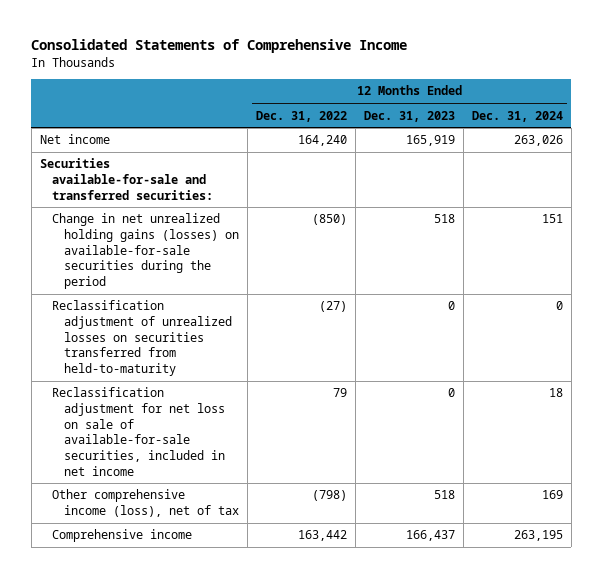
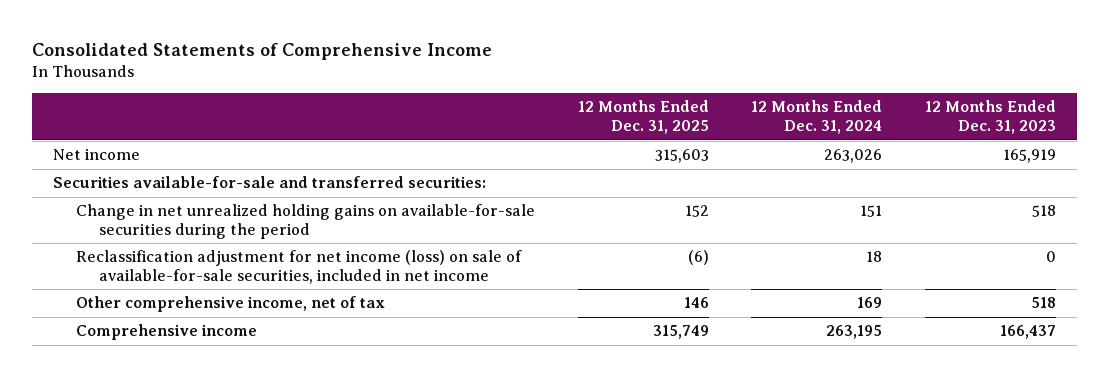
[256,110,348,122] Dec. 31, 2022 -> none
none -> [577,100,709,135] 12 Months Ended Dec. 31, 2025
[52,300,233,377] Reclassification adjustment of unrealized losses on securities transferred from held-to-maturity -> none
[52,213,240,290] Change in net unrealized holding gains (losses) on available-for-sale securities during the period -> [76,204,536,240] Change in net unrealized holding gains on available-for-sale securities during the period
[52,387,226,476] Reclassification adjustment for net loss on sale of available-for-sale securities, included in net income -> [76,250,523,285] Reclassification adjustment for net income (loss) on sale of available-for-sale securities, included in net income
[52,489,240,518] Other comprehensive income (loss), net of tax -> [76,296,386,313] Other comprehensive income, net of tax

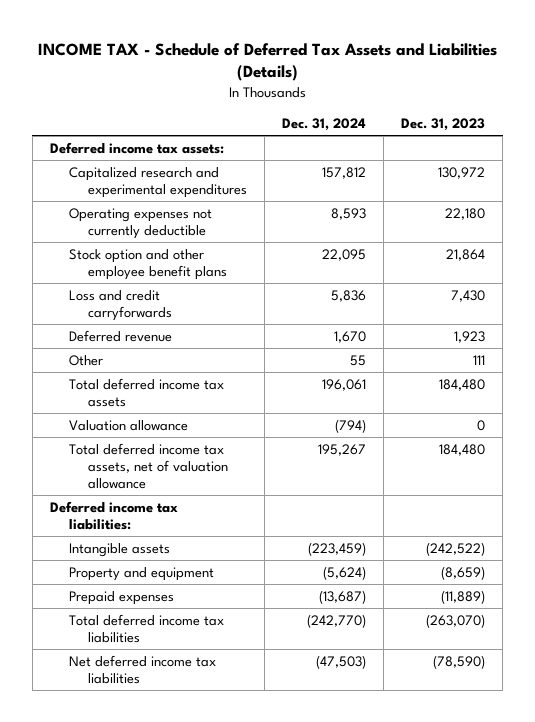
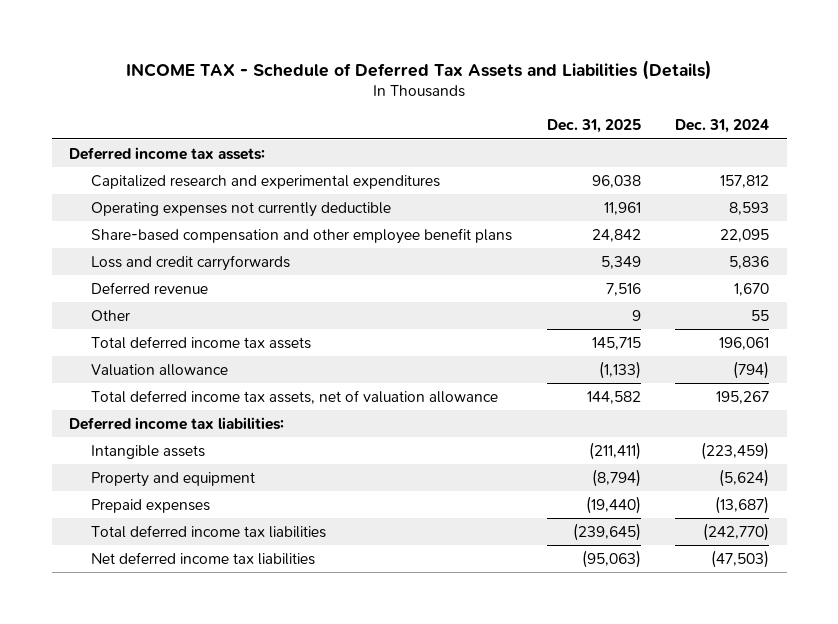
[401,118,486,132] Dec. 31, 2023 -> none
none -> [546,119,641,134] Dec. 31, 2025
[69,248,228,280] Stock option and other employee benefit plans -> [91,227,513,244] Share-based compensation and other employee benefit plans

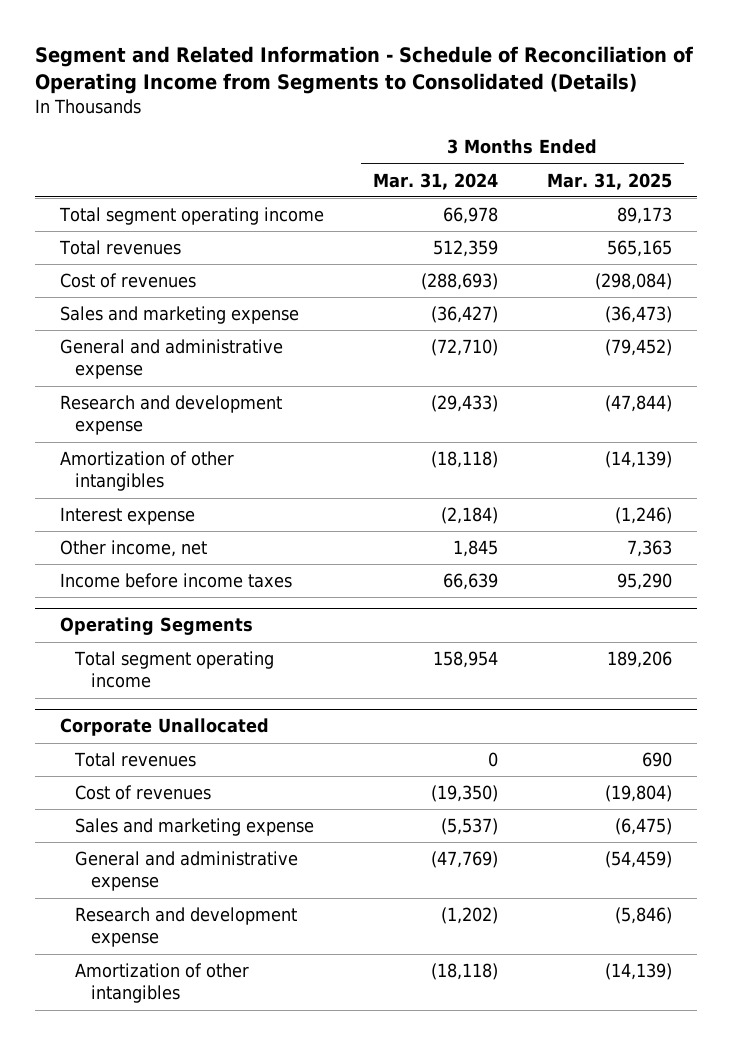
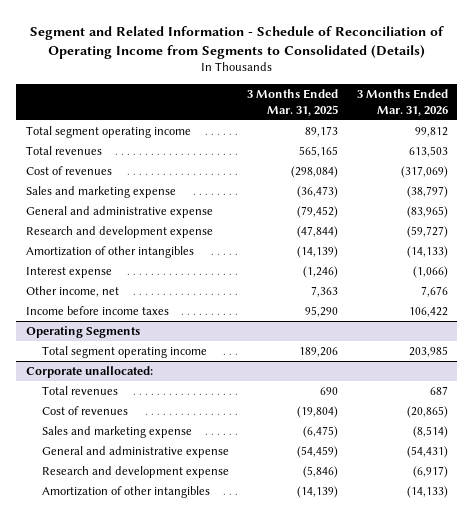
[372,172,498,190] Mar. 31, 2024 -> none
none -> [356,88,448,116] 3 Months Ended Mar. 31, 2026
[59,718,269,737] Corporate Unallocated -> [25,366,153,379] Corporate unallocated:

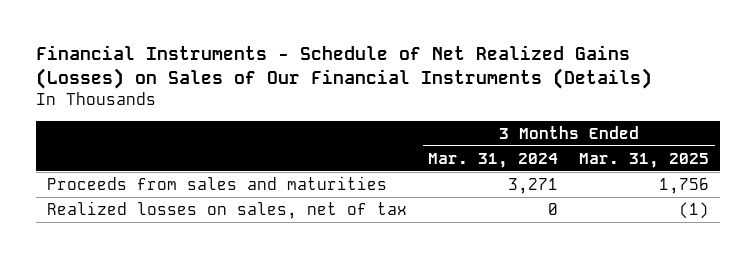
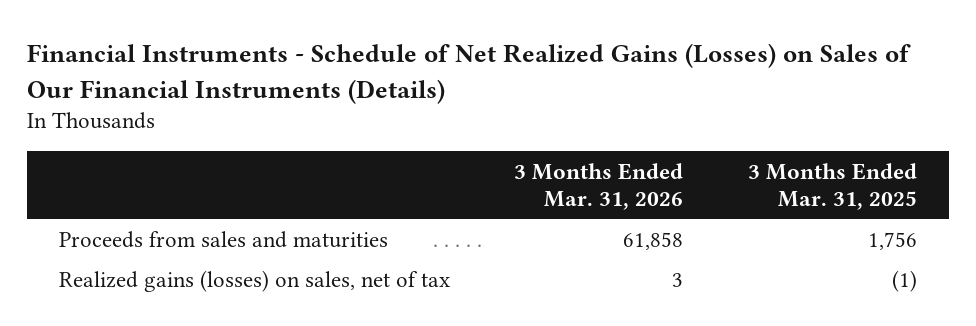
[428,152,559,168] Mar. 31, 2024 -> none
none -> [514,162,684,210] 3 Months Ended Mar. 31, 2026
[46,200,407,219] Realized losses on sales, net of tax -> [58,269,450,292] Realized gains (losses) on sales, net of tax

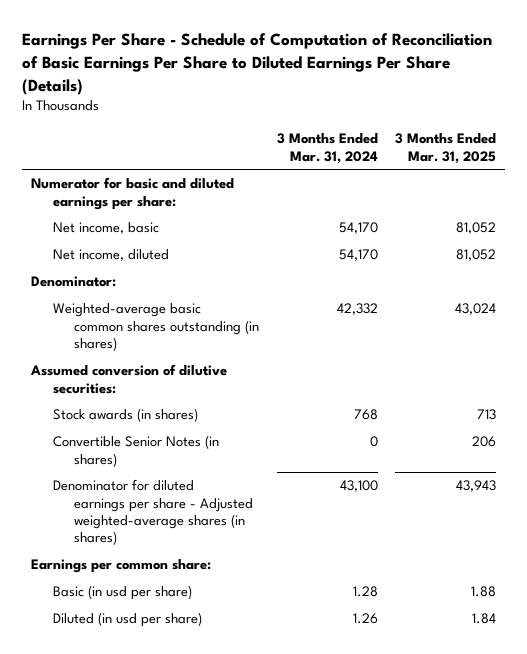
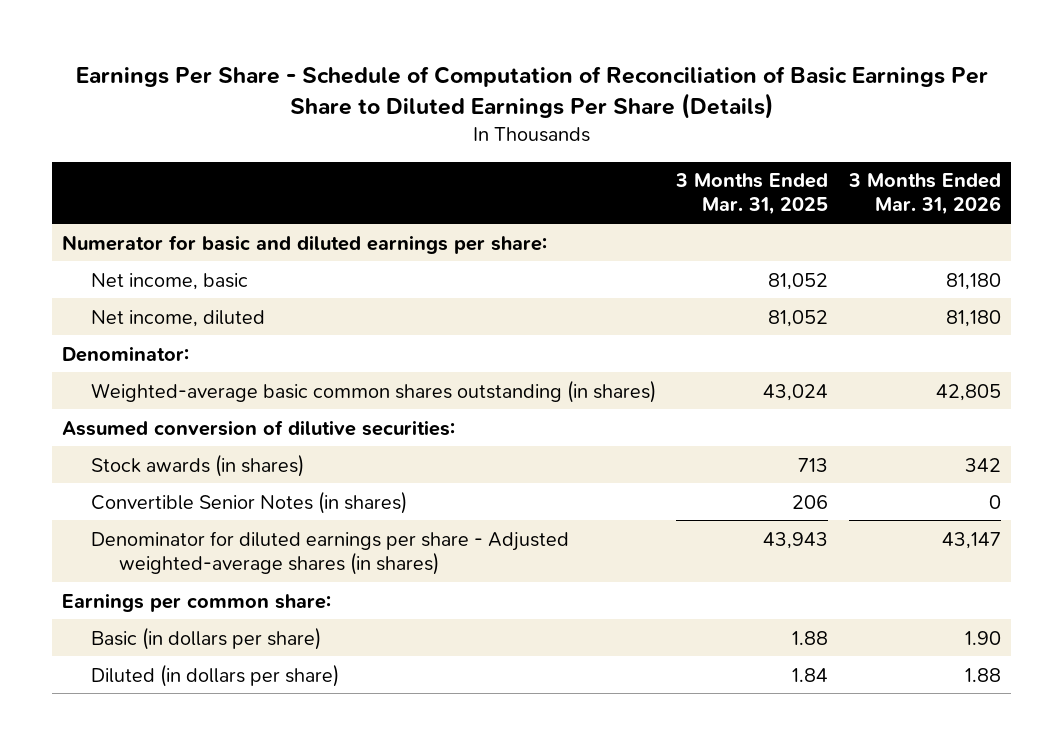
[276,133,378,164] 3 Months Ended Mar. 31, 2024 -> none
none -> [847,173,1001,216] 3 Months Ended Mar. 31, 2026
[52,585,192,601] Basic (in usd per share) -> [90,626,321,650] Basic (in dollars per share)
[52,612,202,628] Diluted (in usd per share) -> [90,663,339,687] Diluted (in dollars per share)

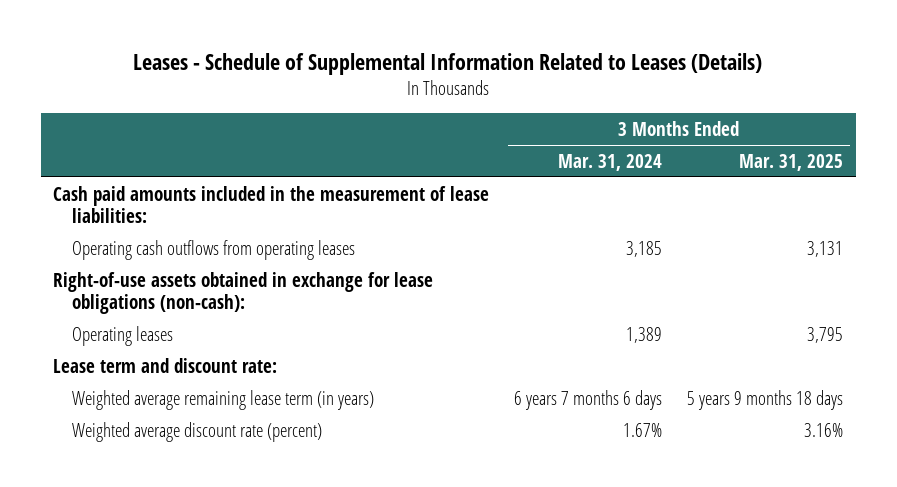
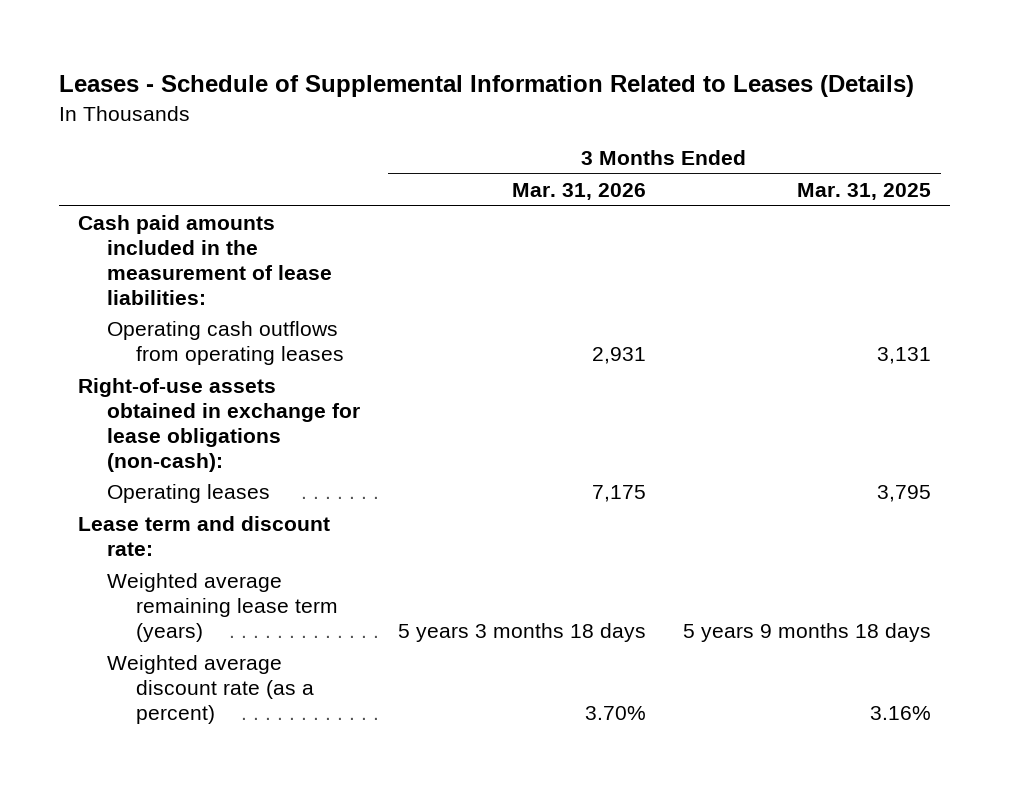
[558,153,663,171] Mar. 31, 2024 -> none
none -> [511,183,646,201] Mar. 31, 2026
[72,389,375,410] Weighted average remaining lease term (in years) -> [106,573,338,642] Weighted average remaining lease term (years)
[72,421,323,442] Weighted average discount rate (percent) -> [106,655,314,724] Weighted average discount rate (as a percent)

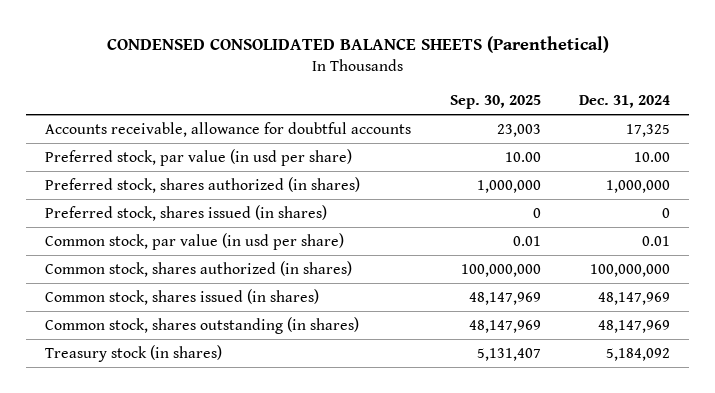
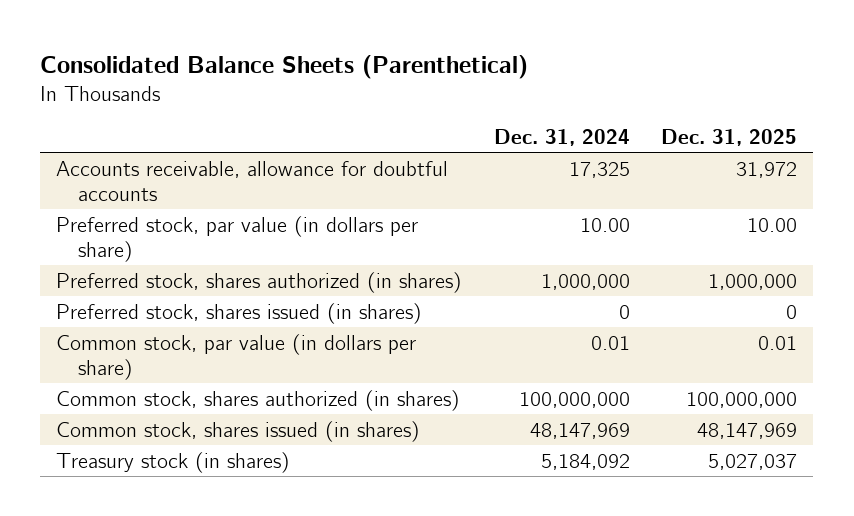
[106,35,609,53] CONDENSED CONSOLIDATED BALANCE SHEETS (Parenthetical) -> [40,54,529,79] Consolidated Balance Sheets (Parenthetical)
[449,94,541,109] Sep. 30, 2025 -> none
none -> [661,128,798,146] Dec. 31, 2025
[45,148,353,166] Preferred stock, par value (in usd per share) -> [56,215,419,262] Preferred stock, par value (in dollars per share)
[45,232,345,250] Common stock, par value (in usd per share) -> [56,333,417,380] Common stock, par value (in dollars per share)
[45,316,360,334] Common stock, shares outstanding (in shares) -> none

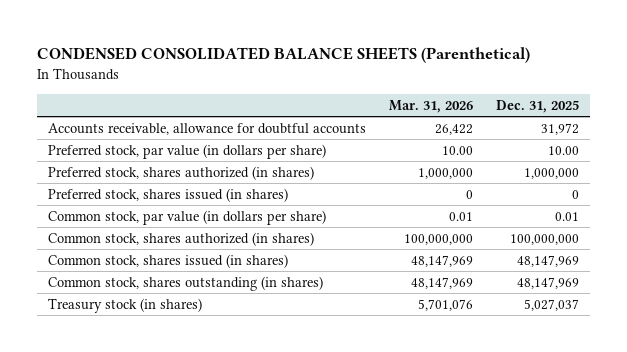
[40,54,529,79] Consolidated Balance Sheets (Parenthetical) -> [36,47,530,64] CONDENSED CONSOLIDATED BALANCE SHEETS (Parenthetical)
[493,128,630,146] Dec. 31, 2024 -> none
none -> [388,99,473,113] Mar. 31, 2026
none -> [48,275,324,291] Common stock, shares outstanding (in shares)

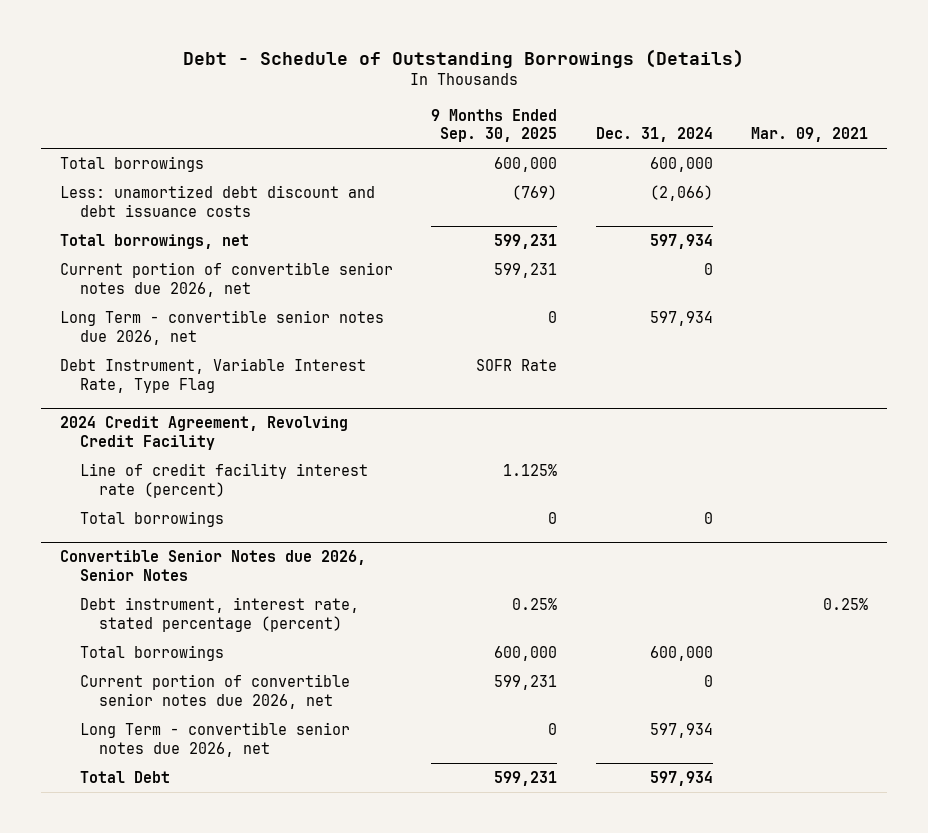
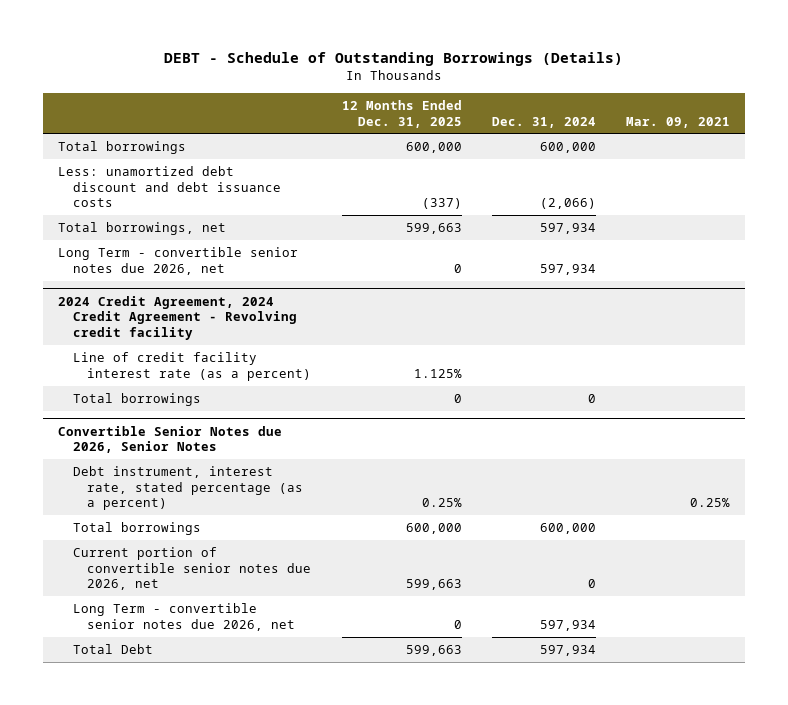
[183,48,745,68] Debt - Schedule of Outstanding Borrowings (Details) -> [164,52,624,67] DEBT - Schedule of Outstanding Borrowings (Details)
[431,108,558,143] 9 Months Ended Sep. 30, 2025 -> none
none -> [341,99,462,128] 12 Months Ended Dec. 31, 2025
[60,262,394,297] Current portion of convertible senior notes due 2026, net -> none
[60,358,367,393] Debt Instrument, Variable Interest Rate, Type Flag -> none
[60,416,349,451] 2024 Credit Agreement, Revolving Credit Facility -> [58,295,297,341] 2024 Credit Agreement, 2024 Credit Agreement - Revolving credit facility
[79,463,368,498] Line of credit facility interest rate (percent) -> [72,352,312,381] Line of credit facility interest rate (as a percent)
[79,597,359,632] Debt instrument, interest rate, stated percentage (percent) -> [72,466,304,511] Debt instrument, interest rate, stated percentage (as a percent)

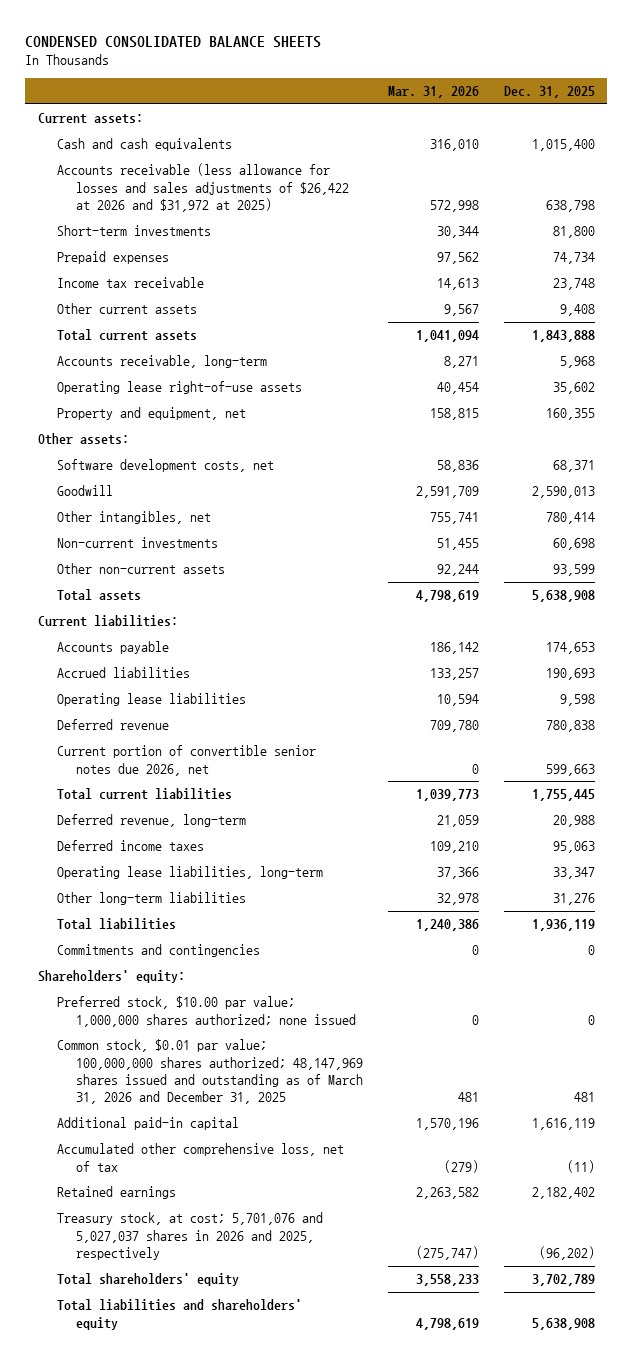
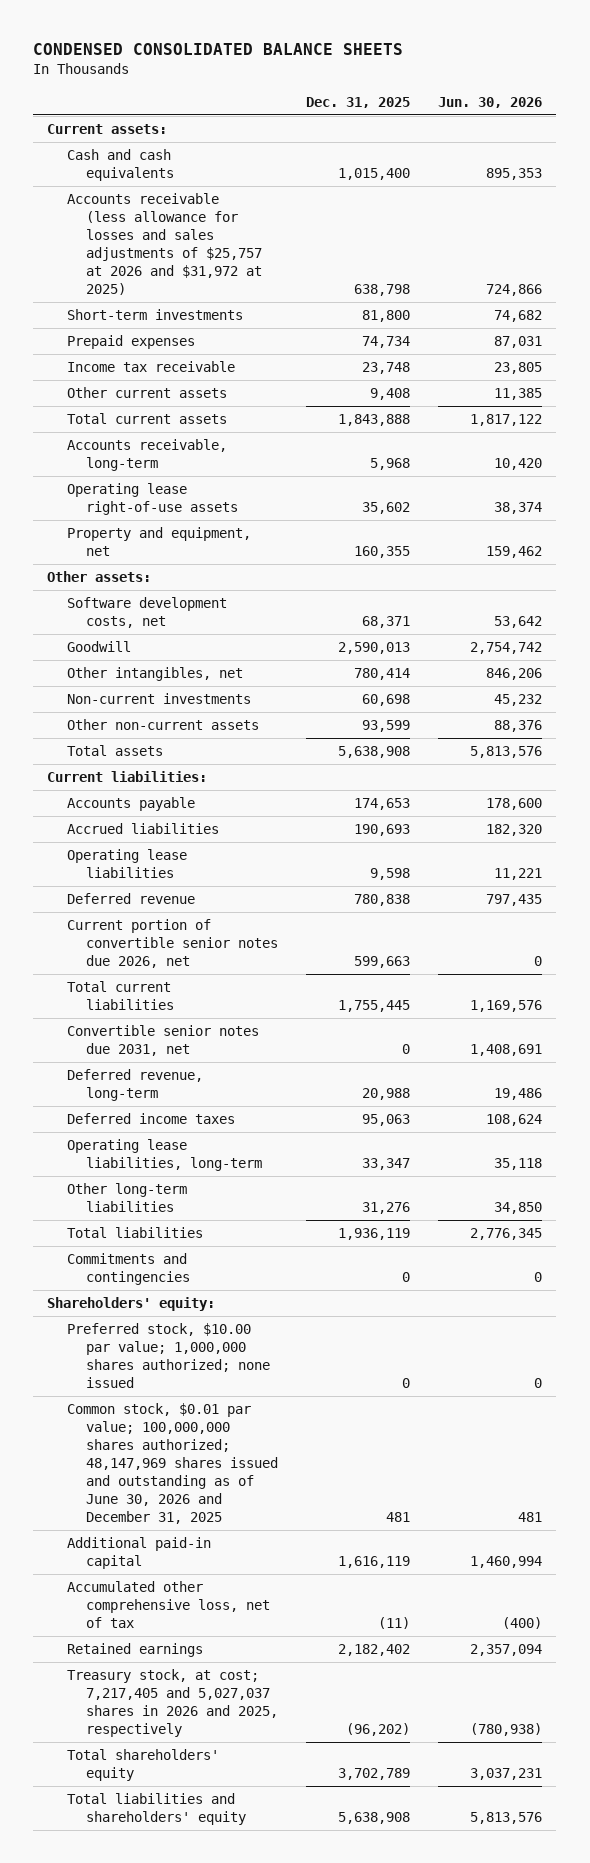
[388,85,480,98] Mar. 31, 2026 -> none
none -> [438,96,543,108] Jun. 30, 2026
[57,163,350,212] Accounts receivable (less allowance for losses and sales adjustments of $26,422 at 2026 and $31,972 at 2025) -> [66,193,262,295] Accounts receivable (less allowance for losses and sales adjustments of $25,757 at 2026 and $31,972 at 2025)
none -> [66,1025,259,1057] Convertible senior notes due 2031, net
[57,1039,364,1105] Common stock, $0.01 par value; 100,000,000 shares authorized; 48,147,969 shares issued and outstanding as of March 31, 2026 and December 31, 2025 -> [66,1403,278,1524] Common stock, $0.01 par value; 100,000,000 shares authorized; 48,147,969 shares issued and outstanding as of June 30, 2026 and December 31, 2025
[57,1212,324,1260] Treasury stock, at cost; 5,701,076 and 5,027,037 shares in 2026 and 2025, respectively -> [66,1669,278,1737] Treasury stock, at cost; 7,217,405 and 5,027,037 shares in 2026 and 2025, respectively

